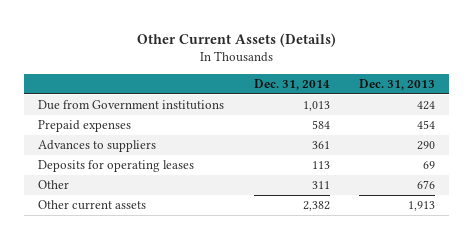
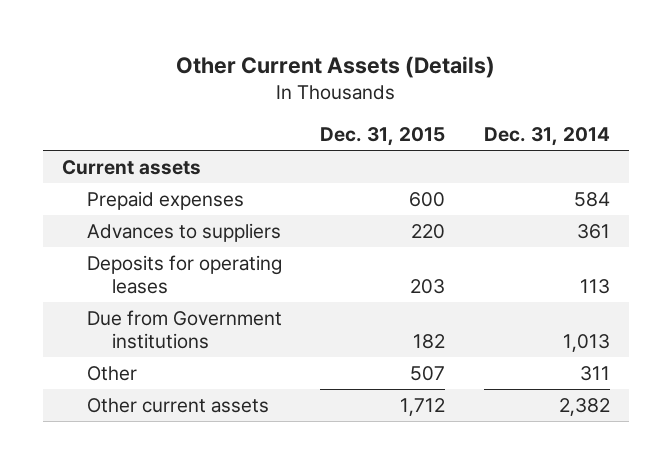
[358,78,435,90] Dec. 31, 2013 -> none
none -> [320,126,446,146] Dec. 31, 2015
none -> [61,160,201,176] Current assets
[38,100,225,111] Due from Government institutions -> [86,310,282,349] Due from Government institutions

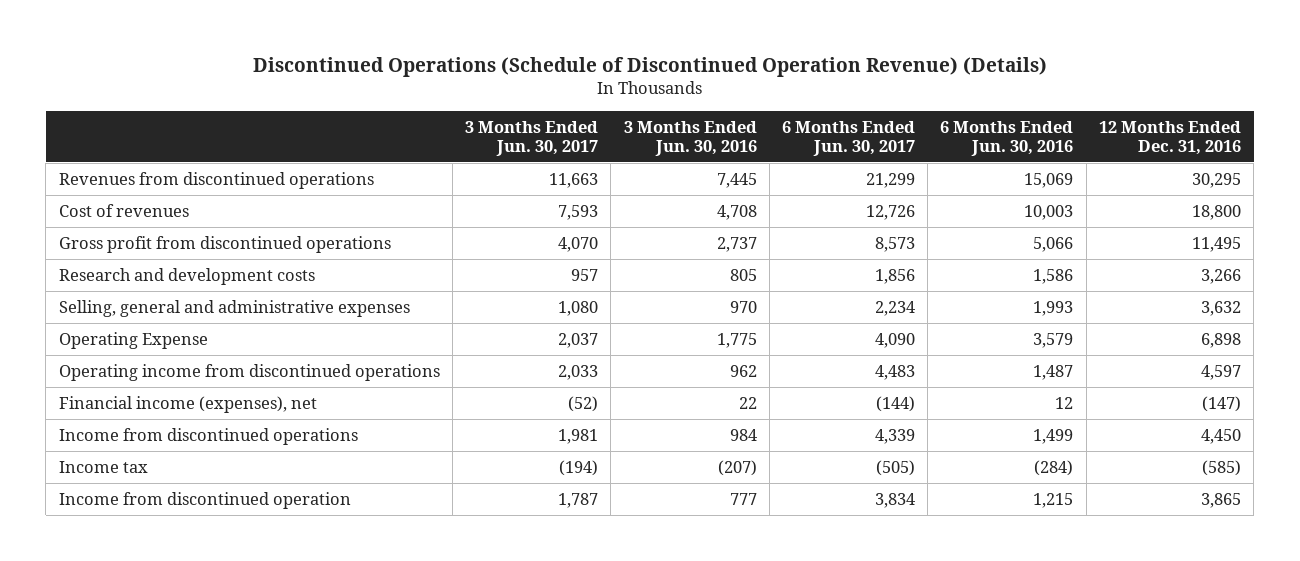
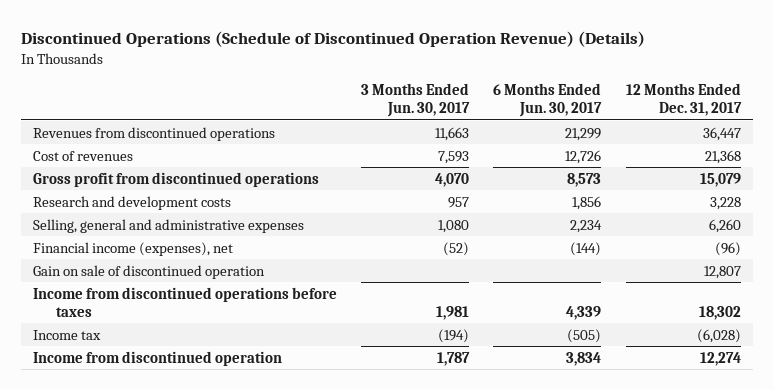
[623,120,757,157] 3 Months Ended Jun. 30, 2016 -> none
[940,120,1074,157] 6 Months Ended Jun. 30, 2016 -> none
[1098,120,1241,156] 12 Months Ended Dec. 31, 2016 -> none
none -> [625,83,742,117] 12 Months Ended Dec. 31, 2017
[58,331,208,349] Operating Expense -> none
[58,363,440,381] Operating income from discontinued operations -> none
none -> [32,264,265,279] Gain on sale of discontinued operation
[58,427,358,445] Income from discontinued operations -> [32,286,337,317] Income from discontinued operations before taxes

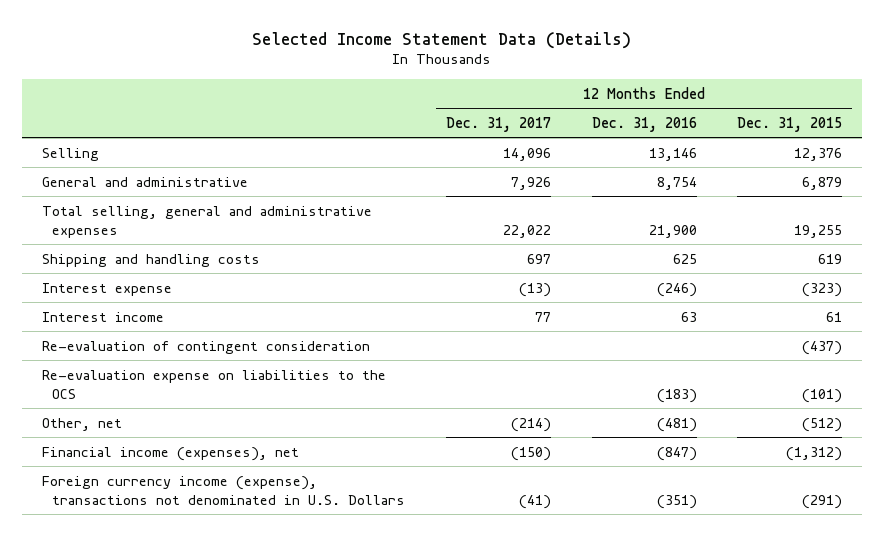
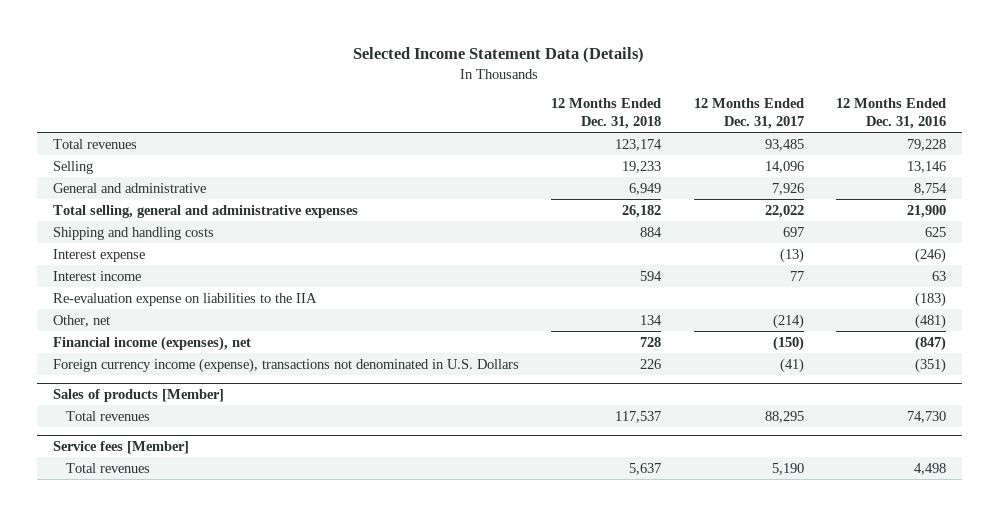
[737,116,843,132] Dec. 31, 2015 -> none
none -> [551,98,662,129] 12 Months Ended Dec. 31, 2018
none -> [52,138,137,149] Total revenues
[41,340,370,354] Re-evaluation of contingent consideration -> none
[41,369,386,399] Re-evaluation expense on liabilities to the OCS -> [52,292,317,306] Re-evaluation expense on liabilities to the IIA
none -> [52,389,224,403] Sales of products [Member]
none -> [66,410,151,421] Total revenues
none -> [52,441,189,455] Service fees [Member]
none -> [66,462,151,473] Total revenues

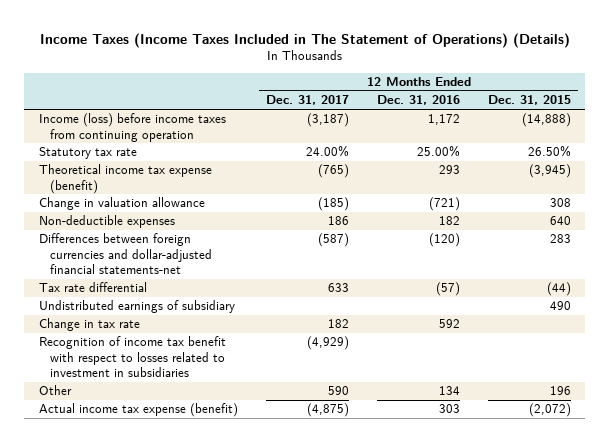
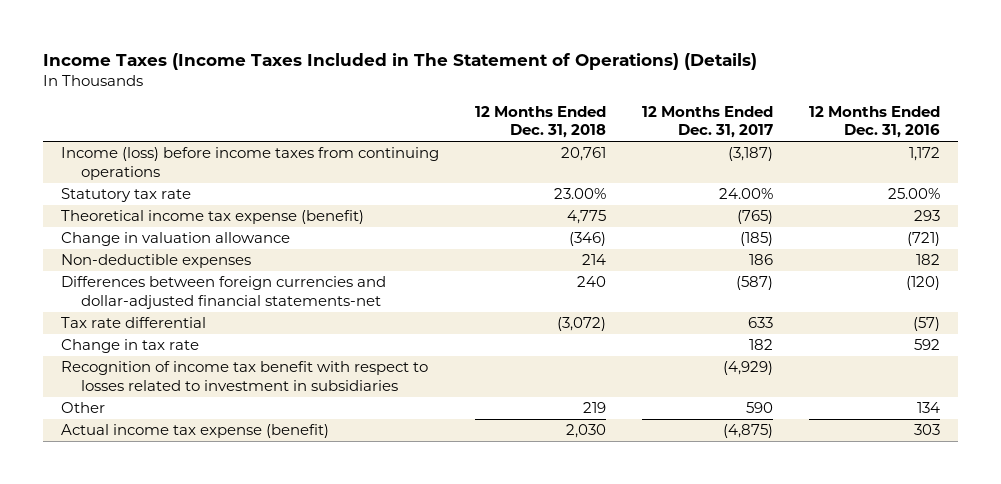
[488,95,572,106] Dec. 31, 2015 -> none
none -> [474,106,606,139] 12 Months Ended Dec. 31, 2018
[38,113,226,142] Income (loss) before income taxes from continuing operation -> [60,147,439,180] Income (loss) before income taxes from continuing operations
[38,300,235,314] Undistributed earnings of subsidiary -> none

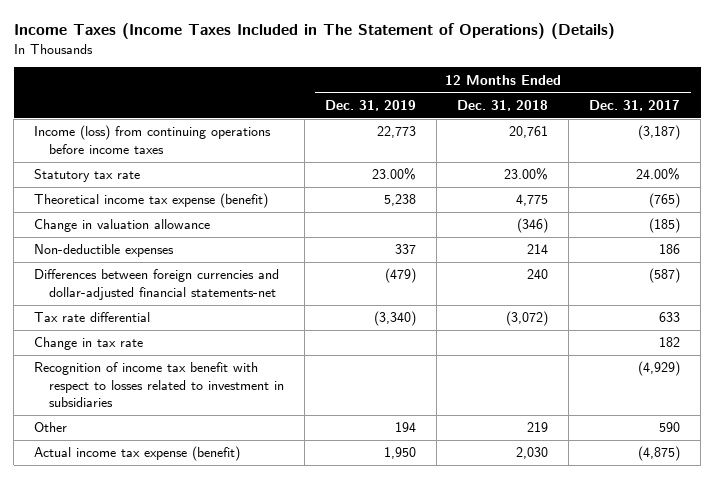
[808,106,940,139] 12 Months Ended Dec. 31, 2016 -> none
none -> [325,100,417,112] Dec. 31, 2019
[60,147,439,180] Income (loss) before income taxes from continuing operations -> [34,125,272,154] Income (loss) from continuing operations before income taxes

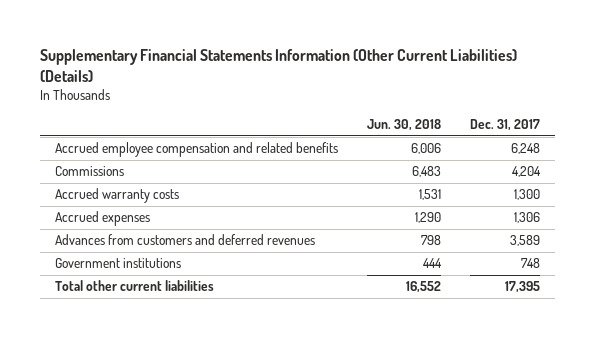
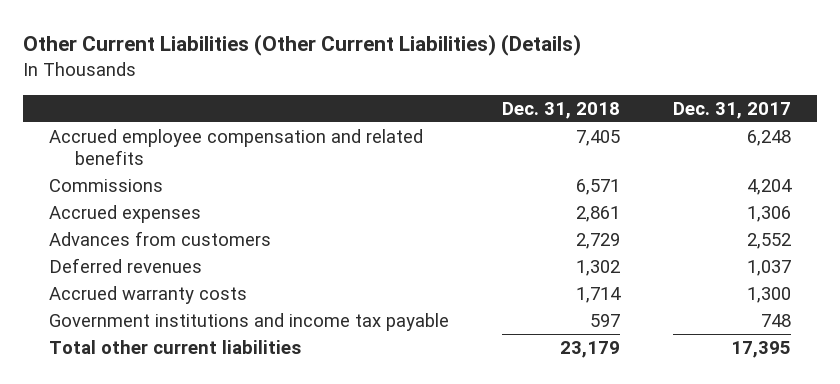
[40,49,518,82] Supplementary Financial Statements Information (Other Current Liabilities) (Details) -> [22,34,581,57] Other Current Liabilities (Other Current Liabilities) (Details)
[367,119,442,132] Jun. 30, 2018 -> none
none -> [501,101,620,119] Dec. 31, 2018
none -> [49,231,272,247] Advances from customers
[54,234,315,246] Advances from customers and deferred revenues -> [49,258,203,274] Deferred revenues
[510,235,541,247] 3,589 -> [746,260,791,277] 1,037
[54,188,179,204] Accrued warranty costs -> [49,286,248,305] Accrued warranty costs
[54,258,181,269] Government institutions -> [49,313,450,332] Government institutions and income tax payable

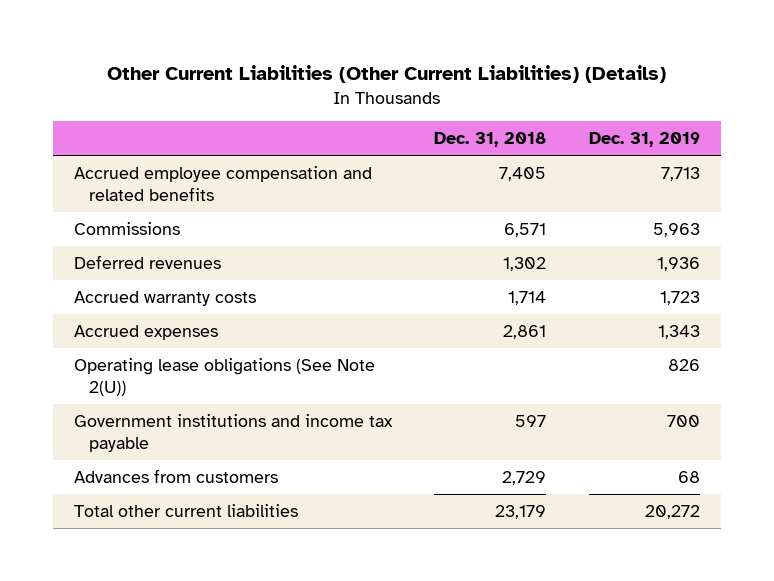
[672,101,791,119] Dec. 31, 2017 -> none
none -> [588,132,700,148] Dec. 31, 2019
[49,205,202,224] Accrued expenses -> [74,325,219,341] Accrued expenses
none -> [74,358,376,396] Operating lease obligations (See Note 2(U))
[49,231,272,247] Advances from customers -> [74,469,279,484] Advances from customers

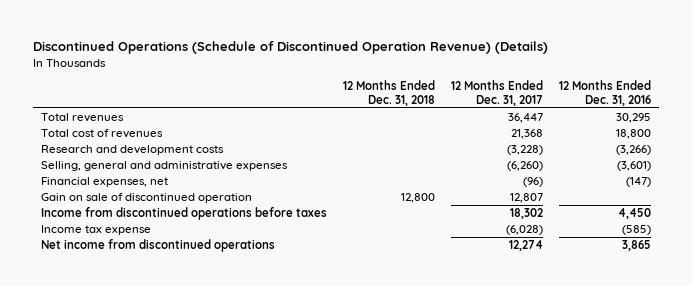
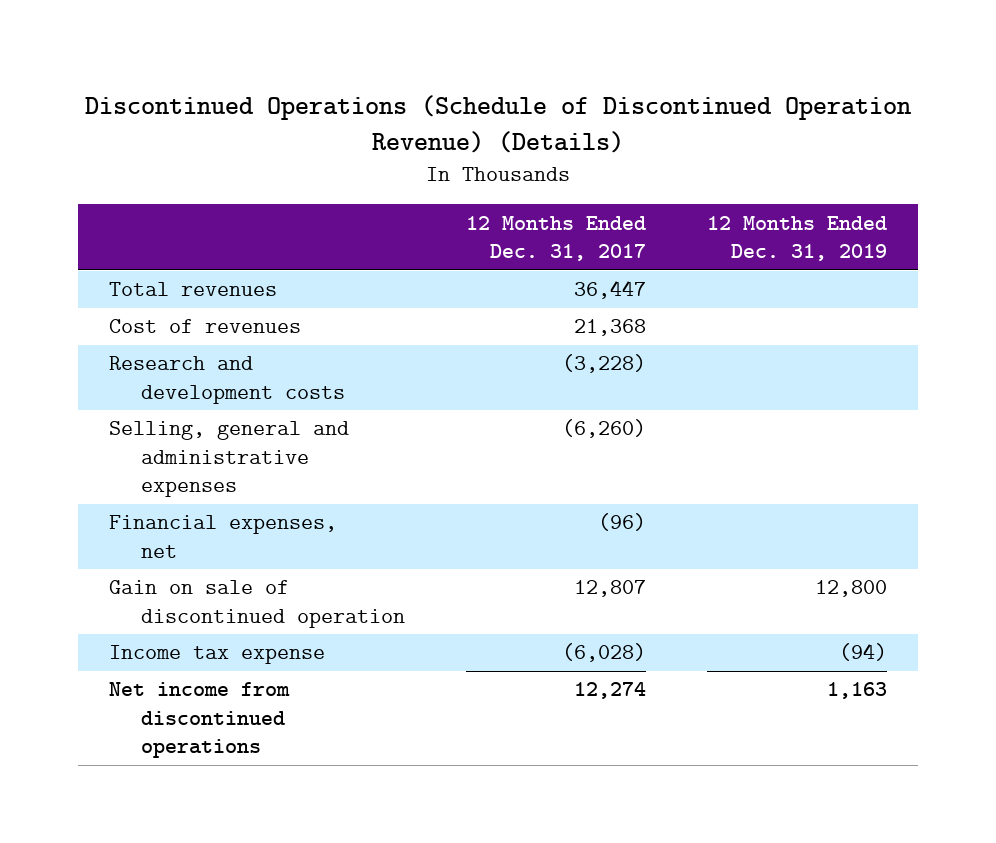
[343,80,436,106] 12 Months Ended Dec. 31, 2018 -> none
[558,80,651,106] 12 Months Ended Dec. 31, 2016 -> none
none -> [707,215,888,262] 12 Months Ended Dec. 31, 2019
[41,129,164,139] Total cost of revenues -> [108,319,301,334] Cost of revenues
[41,207,328,221] Income from discontinued operations before taxes -> none

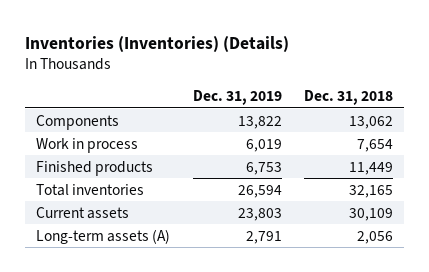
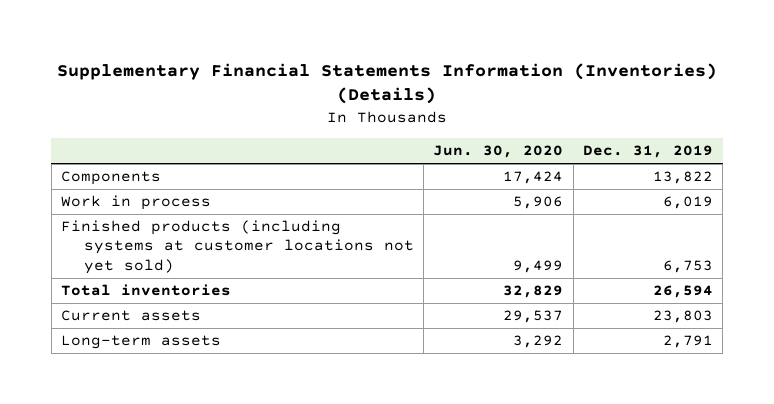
[25,35,290,52] Inventories (Inventories) (Details) -> [56,62,717,105] Supplementary Financial Statements Information (Inventories) (Details)
[304,90,394,106] Dec. 31, 2018 -> none
none -> [433,145,564,159] Jun. 30, 2020
[36,160,154,176] Finished products -> [60,220,414,274] Finished products (including systems at customer locations not yet sold)
[36,228,171,244] Long-term assets (A) -> [60,335,221,350] Long-term assets

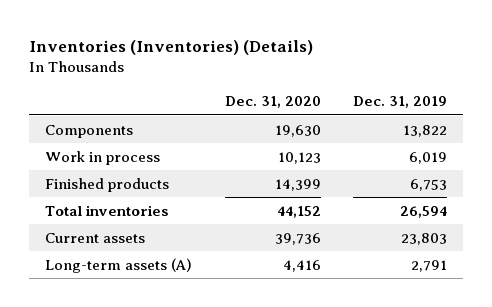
[56,62,717,105] Supplementary Financial Statements Information (Inventories) (Details) -> [29,40,314,56] Inventories (Inventories) (Details)
[433,145,564,159] Jun. 30, 2020 -> none
none -> [224,96,321,109] Dec. 31, 2020
[60,220,414,274] Finished products (including systems at customer locations not yet sold) -> [45,177,170,192] Finished products
[60,335,221,350] Long-term assets -> [45,257,193,273] Long-term assets (A)

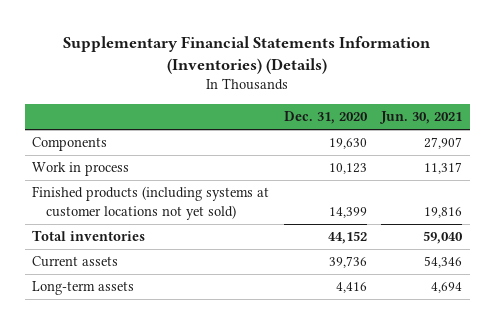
[29,40,314,56] Inventories (Inventories) (Details) -> [63,35,432,74] Supplementary Financial Statements Information (Inventories) (Details)
[352,96,447,109] Dec. 31, 2019 -> none
none -> [379,111,463,125] Jun. 30, 2021
[45,177,170,192] Finished products -> [32,186,270,220] Finished products (including systems at customer locations not yet sold)
[45,257,193,273] Long-term assets (A) -> [32,281,135,296] Long-term assets

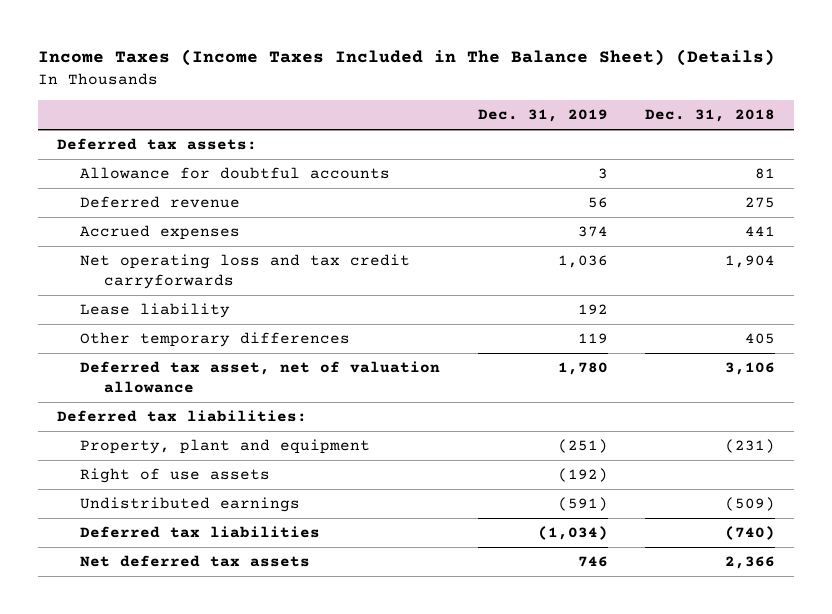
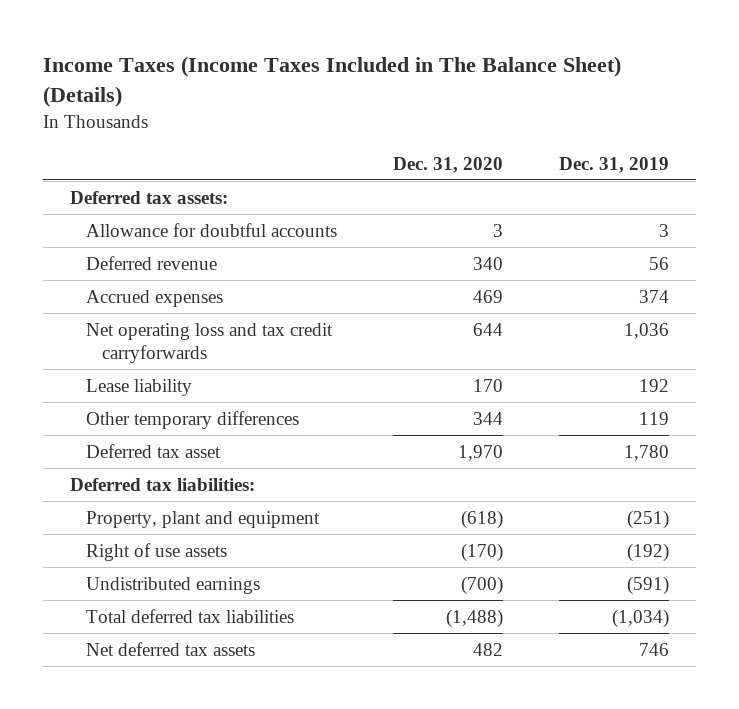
[645,109,776,123] Dec. 31, 2018 -> none
none -> [392,156,503,173] Dec. 31, 2020
[80,361,441,394] Deferred tax asset, net of valuation allowance -> [86,443,222,458] Deferred tax asset
[80,526,321,539] Deferred tax liabilities -> [86,608,295,623] Total deferred tax liabilities

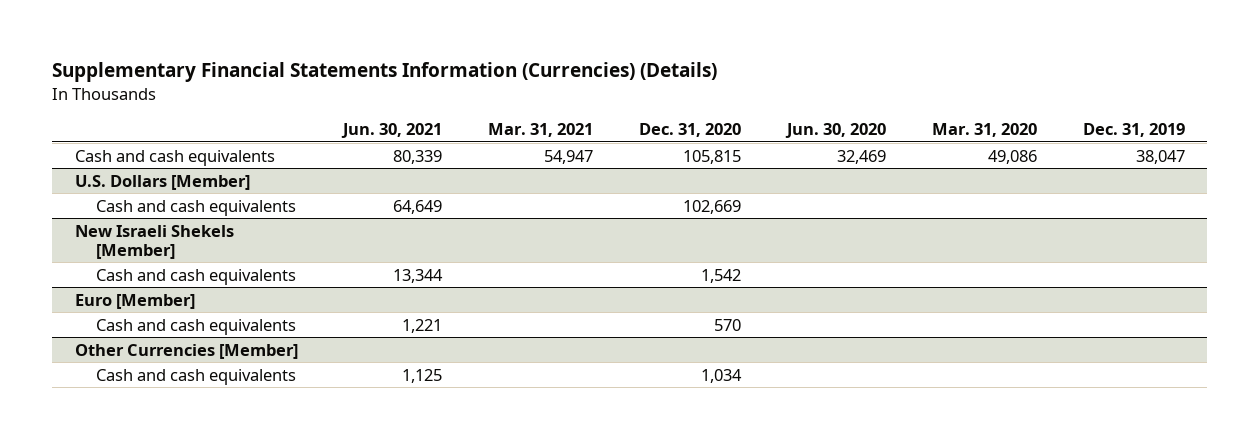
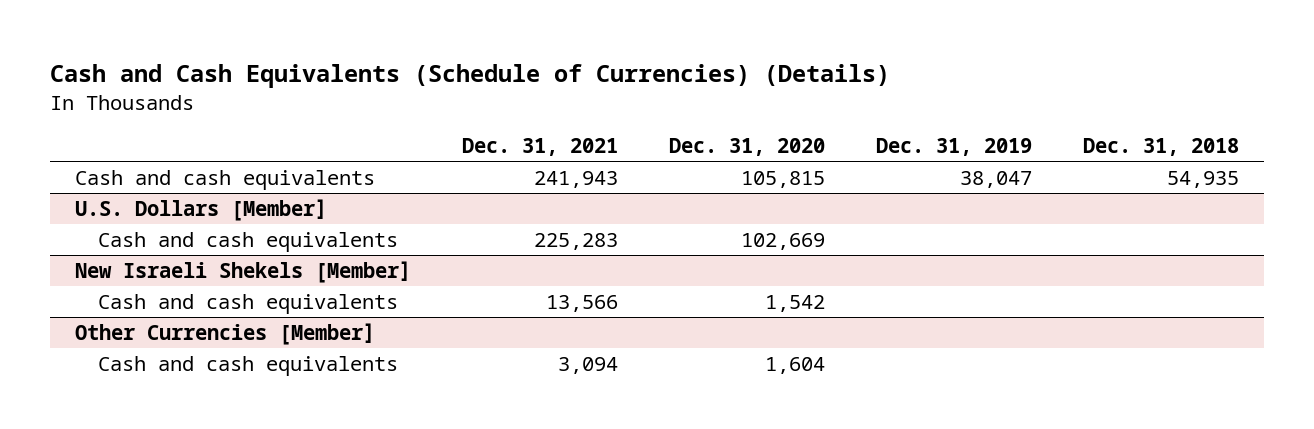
[51,62,717,83] Supplementary Financial Statements Information (Currencies) (Details) -> [50,64,891,89] Cash and Cash Equivalents (Schedule of Currencies) (Details)
[341,122,443,138] Jun. 30, 2021 -> none
[488,122,594,137] Mar. 31, 2021 -> none
[784,122,886,138] Jun. 30, 2020 -> none
[931,122,1037,137] Mar. 31, 2020 -> none
none -> [462,138,619,157] Dec. 31, 2021
none -> [1083,138,1240,157] Dec. 31, 2018
[74,293,195,309] Euro [Member] -> none
[96,318,297,335] Cash and cash equivalents -> none
[701,368,743,383] 1,034 -> [765,356,826,374] 1,604

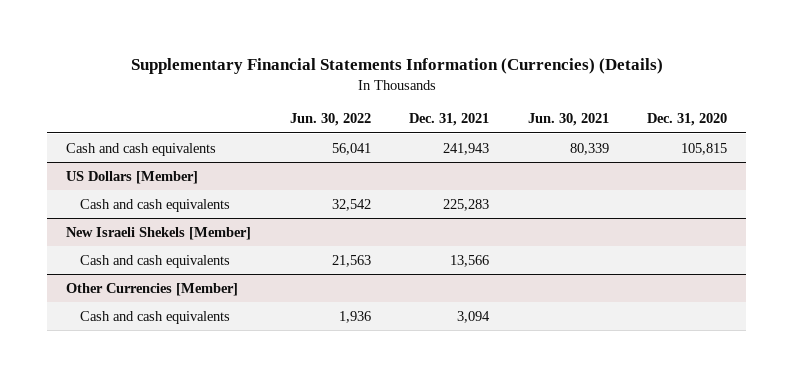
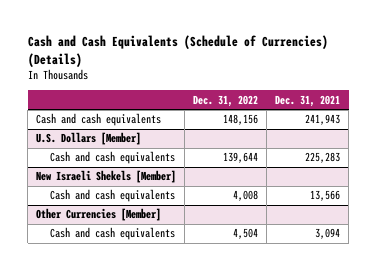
[130,57,663,74] Supplementary Financial Statements Information (Currencies) (Details) -> [27,34,328,67] Cash and Cash Equivalents (Schedule of Currencies) (Details)
[289,113,371,127] Jun. 30, 2022 -> none
[527,113,609,127] Jun. 30, 2021 -> none
[647,113,728,127] Dec. 31, 2020 -> none
none -> [193,94,259,107] Dec. 31, 2022
[66,171,199,185] US Dollars [Member] -> [36,132,142,146] U.S. Dollars [Member]

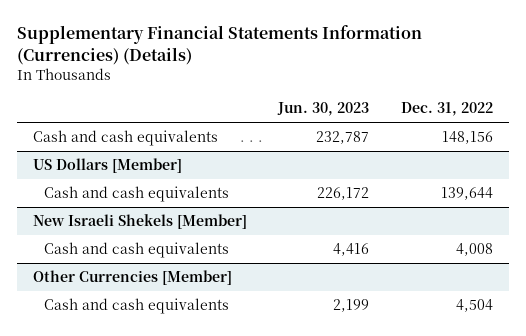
[27,34,328,67] Cash and Cash Equivalents (Schedule of Currencies) (Details) -> [17,25,423,65] Supplementary Financial Statements Information (Currencies) (Details)
[275,94,341,107] Dec. 31, 2021 -> none
none -> [277,102,370,117] Jun. 30, 2023
[36,132,142,146] U.S. Dollars [Member] -> [32,158,182,174] US Dollars [Member]

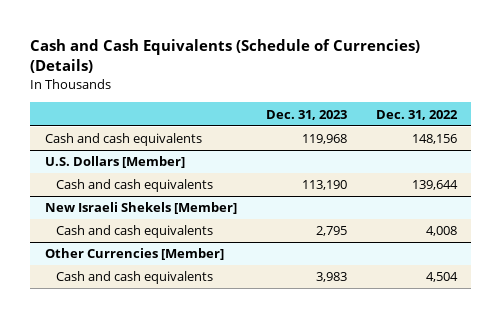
[17,25,423,65] Supplementary Financial Statements Information (Currencies) (Details) -> [30,38,421,74] Cash and Cash Equivalents (Schedule of Currencies) (Details)
[277,102,370,117] Jun. 30, 2023 -> none
none -> [265,109,347,120] Dec. 31, 2023
[32,158,182,174] US Dollars [Member] -> [44,156,185,169] U.S. Dollars [Member]

